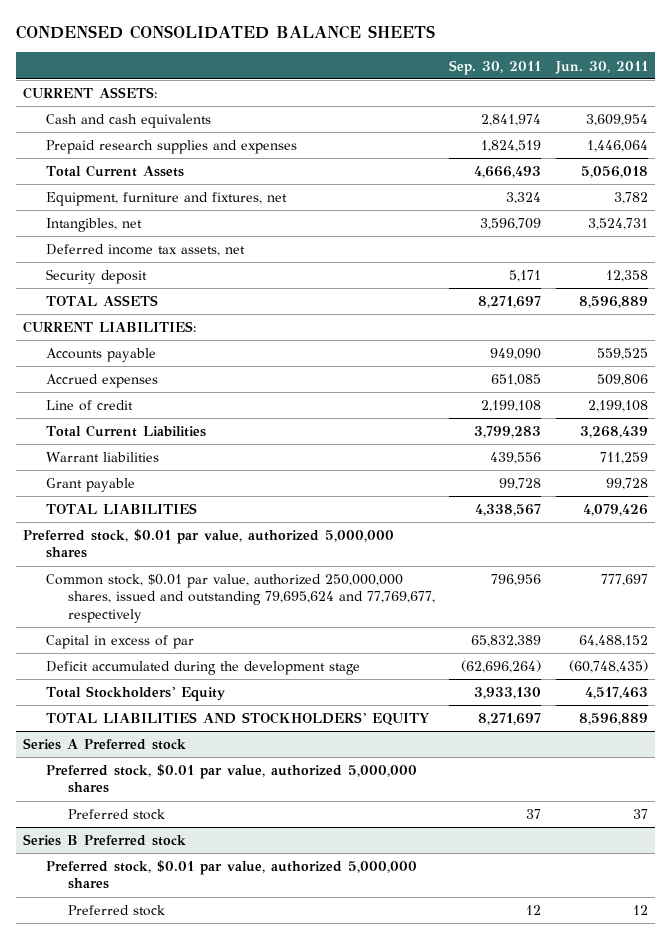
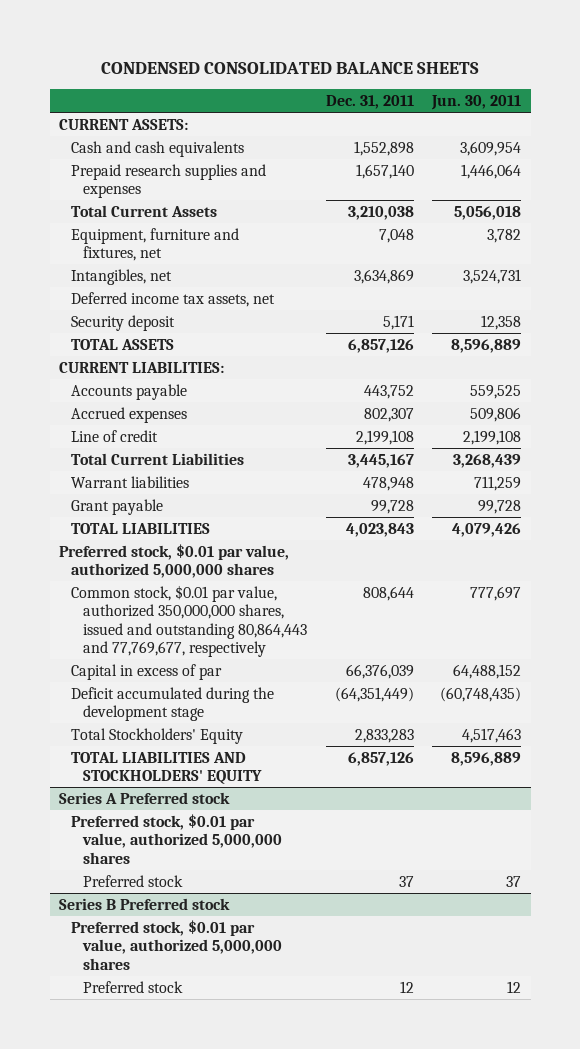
[449,59,542,75] Sep. 30, 2011 -> none
none -> [325,95,414,110] Dec. 31, 2011
[45,574,435,623] Common stock, $0.01 par value, authorized 250,000,000 shares, issued and outstanding 79,695,624 and 77,769,677, respectively -> [70,584,308,658] Common stock, $0.01 par value, authorized 350,000,000 shares, issued and outstanding 80,864,443 and 77,769,677, respectively

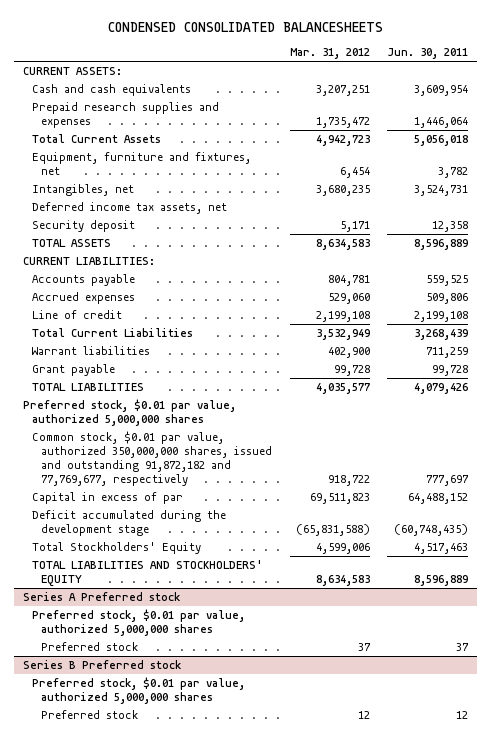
[101,61,480,74] CONDENSED CONSOLIDATED BALANCE SHEETS -> [107,21,383,32] CONDENSED CONSOLIDATED BALANCESHEETS
[325,95,414,110] Dec. 31, 2011 -> none
none -> [289,48,370,60] Mar. 31, 2012
[70,584,308,658] Common stock, $0.01 par value, authorized 350,000,000 shares, issued and outstanding 80,864,443 and 77,769,677, respectively -> [31,431,272,487] Common stock, $0.01 par value, authorized 350,000,000 shares, issued and outstanding 91,872,182 and 77,769,677, respectively

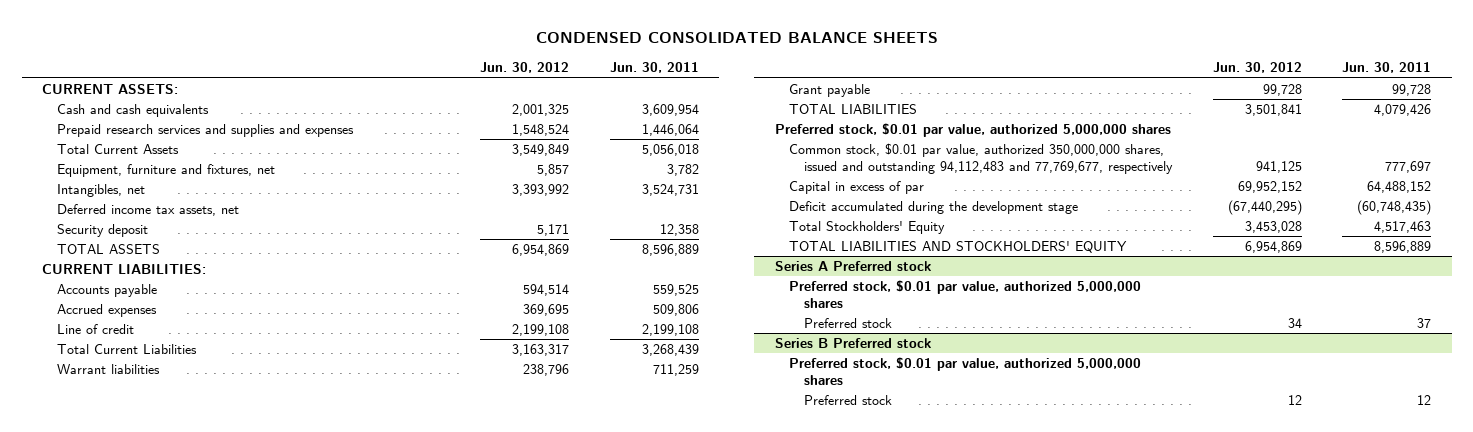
[107,21,383,32] CONDENSED CONSOLIDATED BALANCESHEETS -> [535,32,938,44] CONDENSED CONSOLIDATED BALANCE SHEETS
[289,48,370,60] Mar. 31, 2012 -> none
none -> [479,62,569,74] Jun. 30, 2012
[31,102,219,129] Prepaid research supplies and expenses -> [56,124,354,138] Prepaid research services and supplies and expenses
[31,431,272,487] Common stock, $0.01 par value, authorized 350,000,000 shares, issued and outstanding 91,872,182 and 77,769,677, respectively -> [789,143,1173,175] Common stock, $0.01 par value, authorized 350,000,000 shares, issued and outstanding 94,112,483 and 77,769,677, respectively

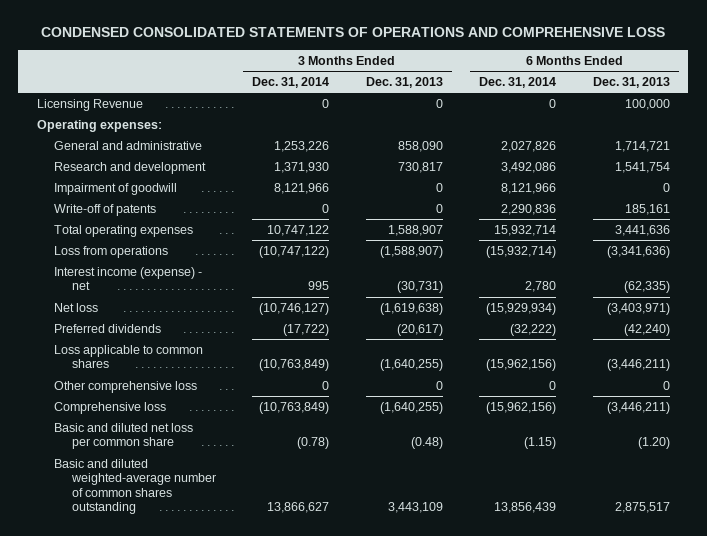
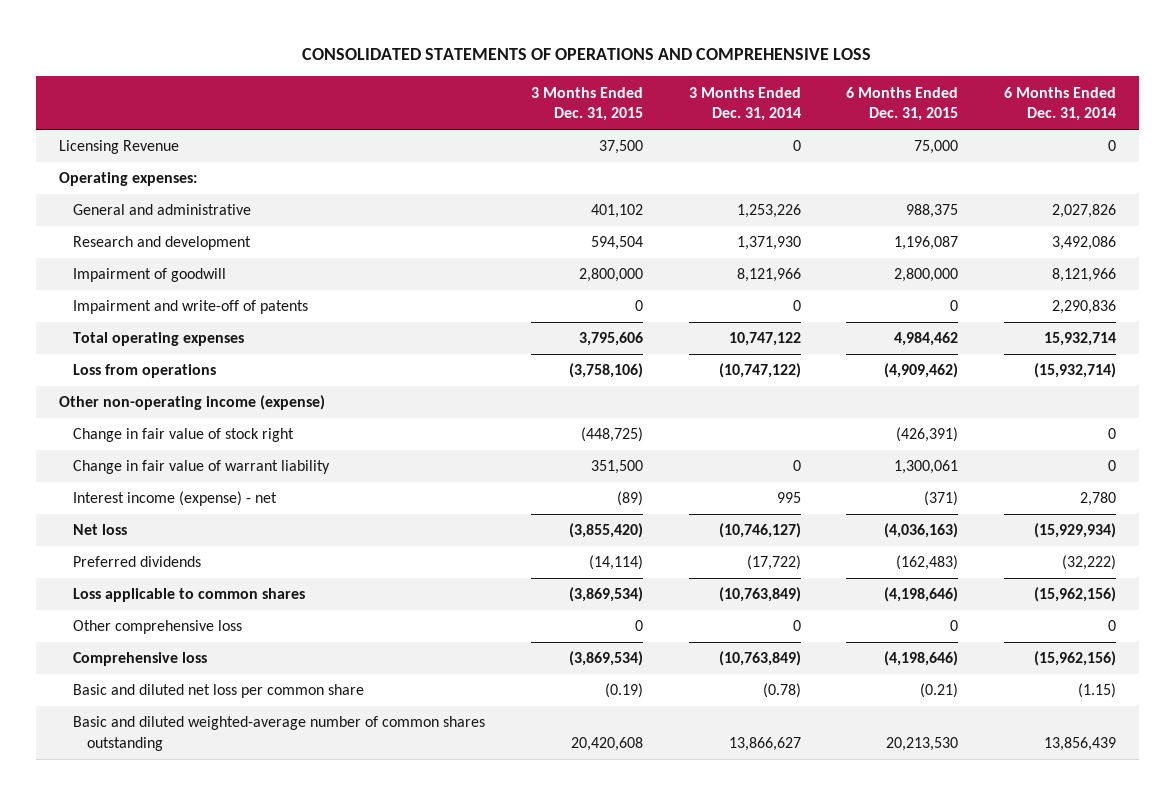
[41,27,666,38] CONDENSED CONSOLIDATED STATEMENTS OF OPERATIONS AND COMPREHENSIVE LOSS -> [302,48,872,61] CONSOLIDATED STATEMENTS OF OPERATIONS AND COMPREHENSIVE LOSS
[365,76,443,88] Dec. 31, 2013 -> none
[593,76,671,88] Dec. 31, 2013 -> none
none -> [530,86,643,122] 3 Months Ended Dec. 31, 2015
none -> [846,86,959,122] 6 Months Ended Dec. 31, 2015
[54,203,157,216] Write-off of patents -> [73,300,309,315] Impairment and write-off of patents
none -> [58,395,325,411] Other non-operating income (expense)
none -> [73,428,295,443] Change in fair value of stock right
none -> [73,460,331,475] Change in fair value of warrant liability

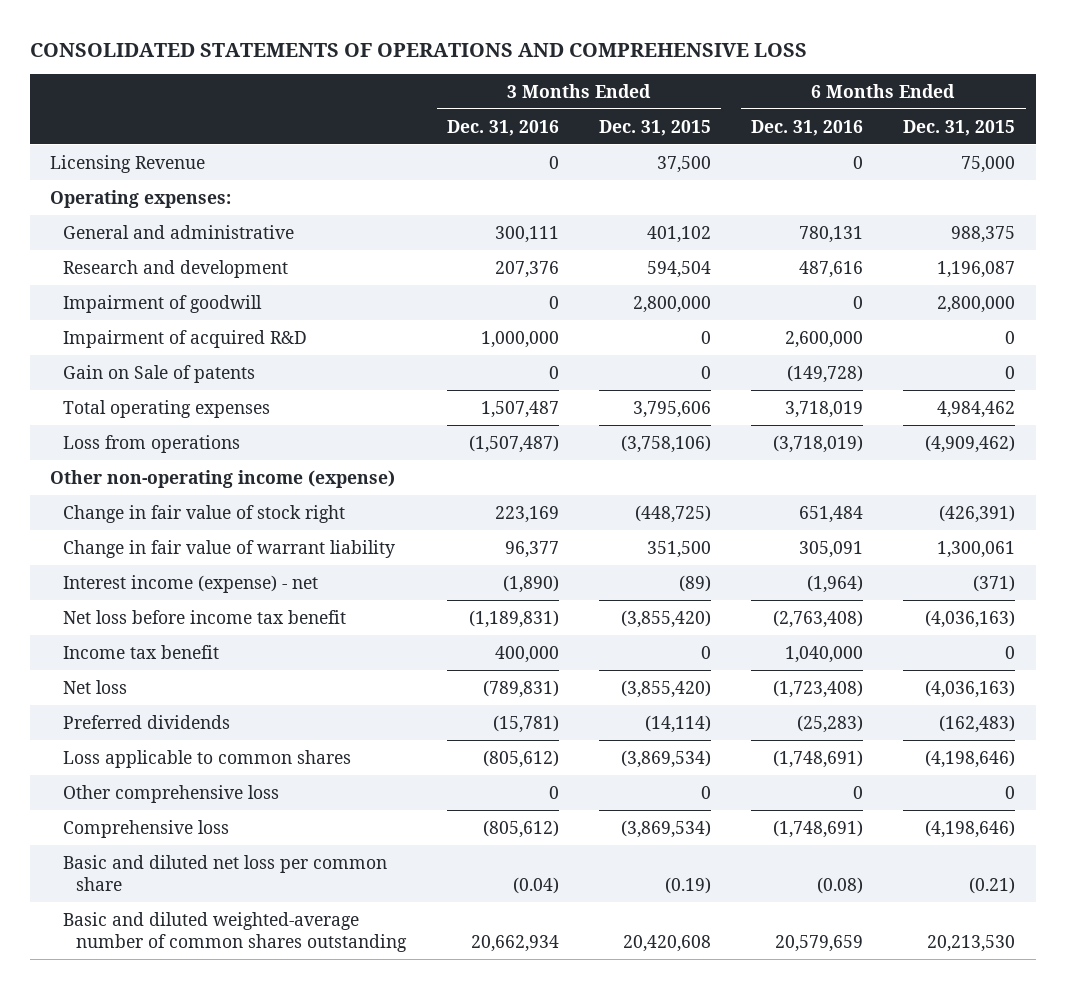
[688,86,801,122] 3 Months Ended Dec. 31, 2014 -> none
[1004,86,1117,122] 6 Months Ended Dec. 31, 2014 -> none
none -> [446,119,559,136] Dec. 31, 2016
none -> [751,119,864,136] Dec. 31, 2016
[73,300,309,315] Impairment and write-off of patents -> none
none -> [63,329,308,348] Impairment of acquired R&D
none -> [63,364,256,383] Gain on Sale of patents
none -> [63,609,347,624] Net loss before income tax benefit
none -> [63,644,220,659] Income tax benefit

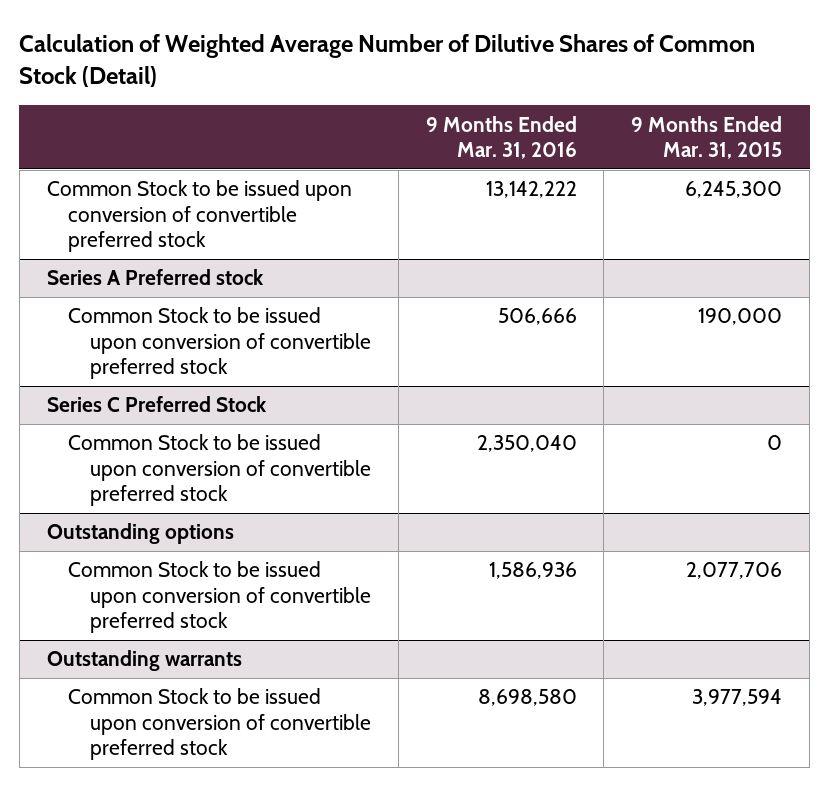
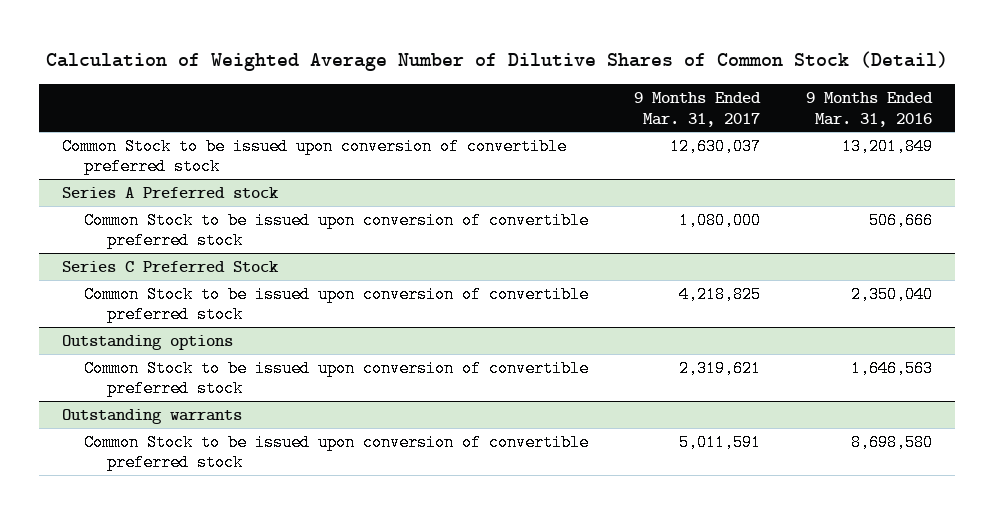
[631,115,783,159] 9 Months Ended Mar. 31, 2015 -> none
none -> [634,91,762,127] 9 Months Ended Mar. 31, 2017
[485,181,577,199] 13,142,222 -> [842,137,934,155] 13,201,849
[488,562,577,580] 1,586,936 -> [851,359,934,377] 1,646,563

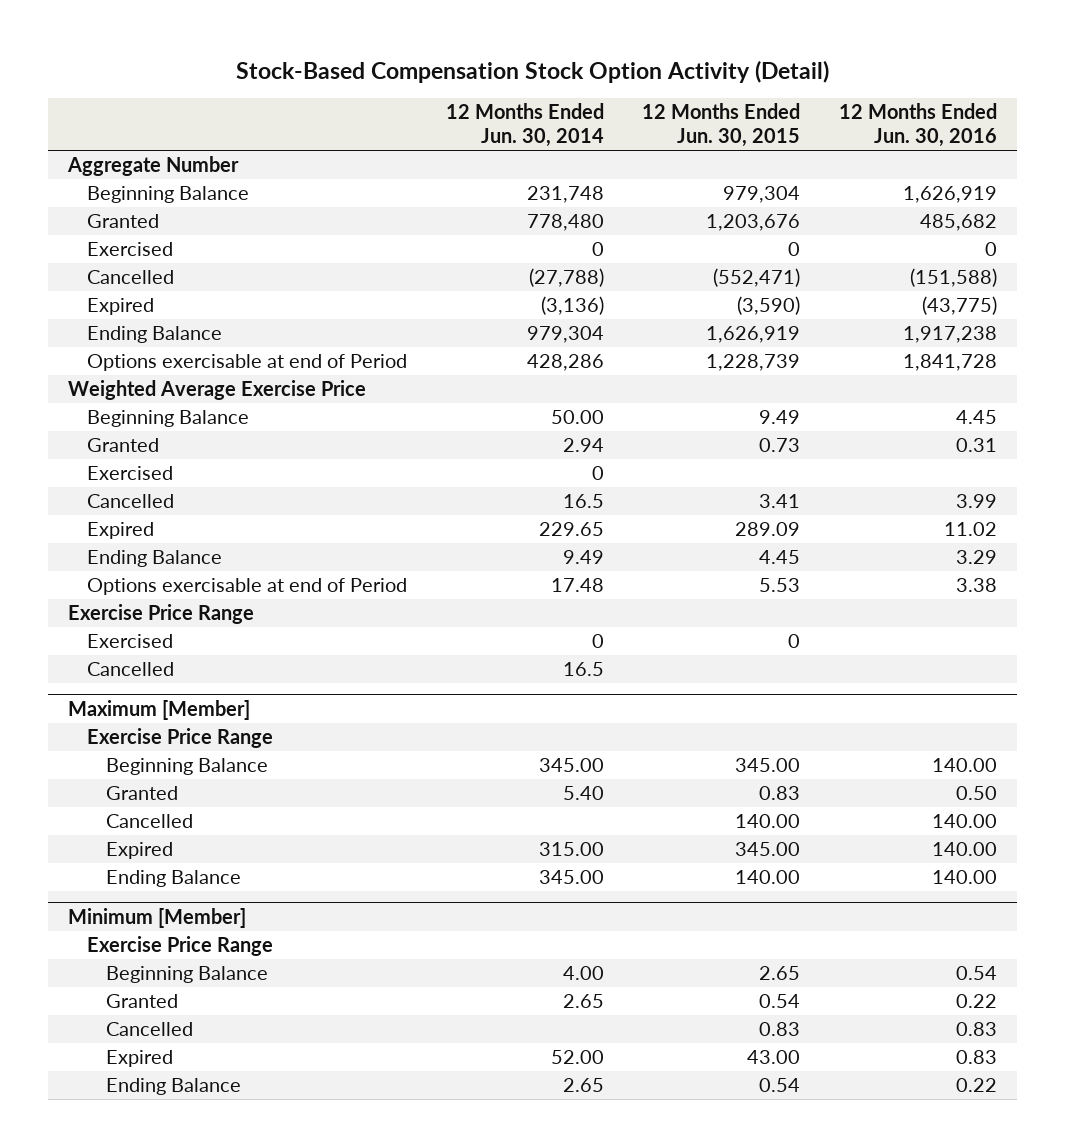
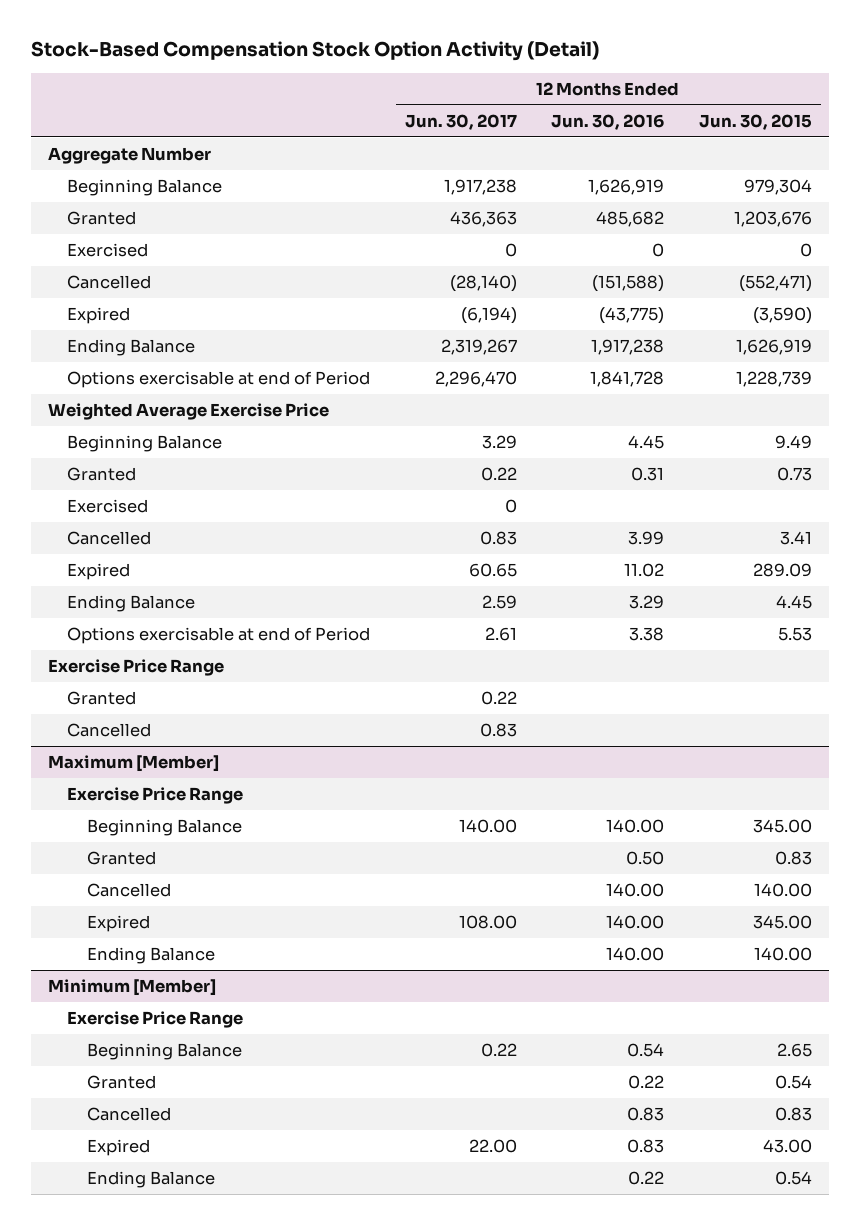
[445,103,604,147] 12 Months Ended Jun. 30, 2014 -> none
none -> [404,113,517,130] Jun. 30, 2017
[86,634,173,649] Exercised -> none
none -> [67,691,137,706] Granted

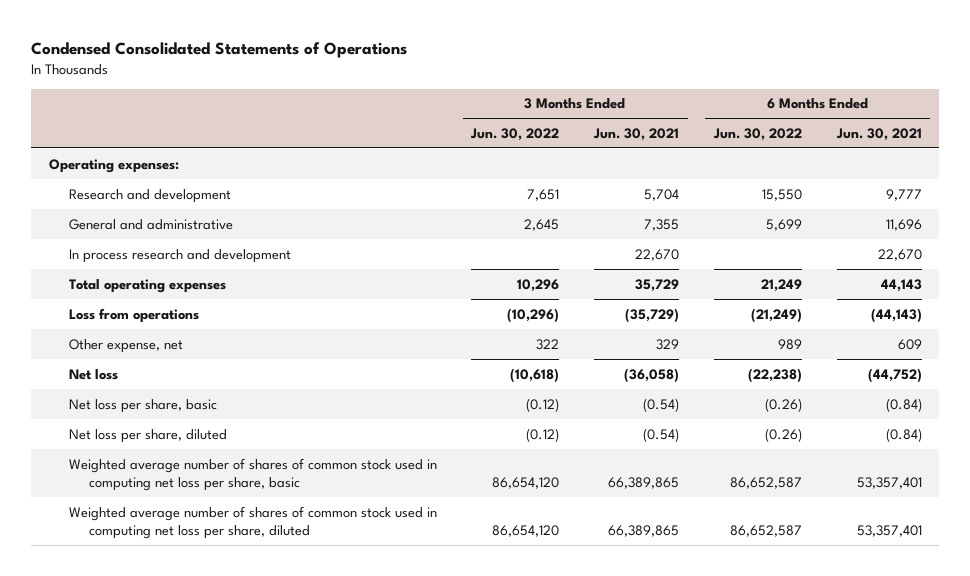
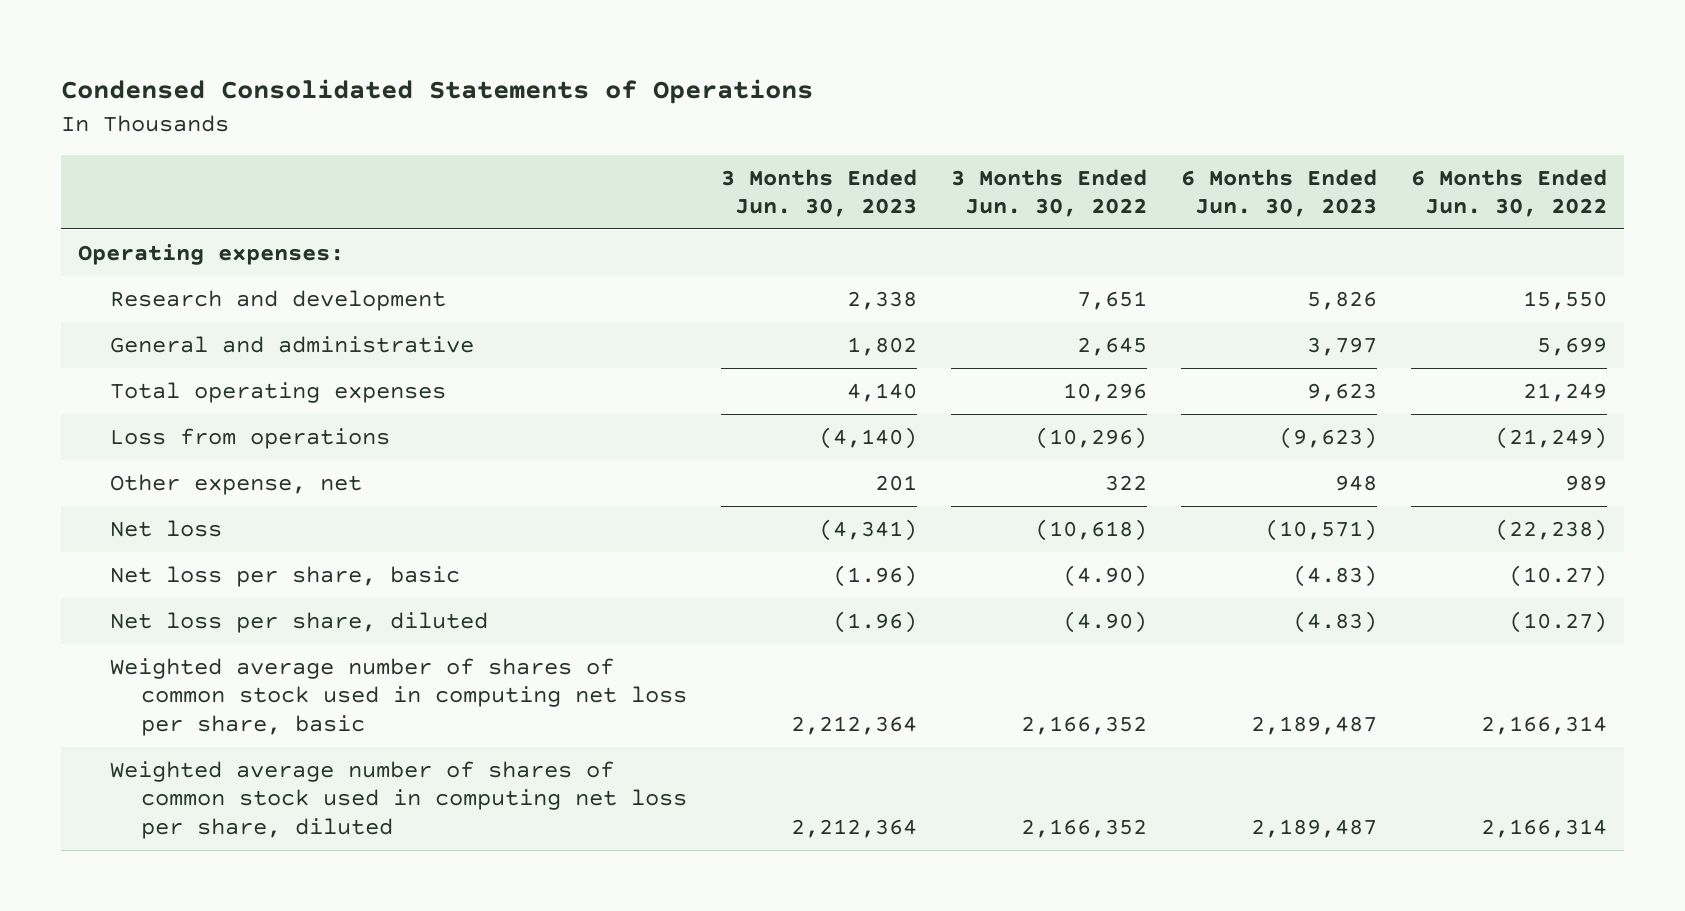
[593,127,680,141] Jun. 30, 2021 -> none
[835,127,922,141] Jun. 30, 2021 -> none
none -> [721,168,918,218] 3 Months Ended Jun. 30, 2023
none -> [1181,168,1378,218] 6 Months Ended Jun. 30, 2023
[68,248,291,263] In process research and development -> none
[526,397,560,412] (0.12) -> [1063,564,1148,587] (4.90)
[764,397,802,412] (0.26) -> [1509,564,1608,587] (10.27)
[526,427,560,442] (0.12) -> [1063,610,1148,633] (4.90)
[764,427,802,442] (0.26) -> [1509,610,1608,633] (10.27)
[492,477,560,490] 86,654,120 -> [1021,715,1148,735] 2,166,352
[729,477,802,490] 86,652,587 -> [1481,715,1608,735] 2,166,314
[492,525,560,538] 86,654,120 -> [1021,818,1148,838] 2,166,352
[729,525,802,538] 86,652,587 -> [1481,818,1608,838] 2,166,314

